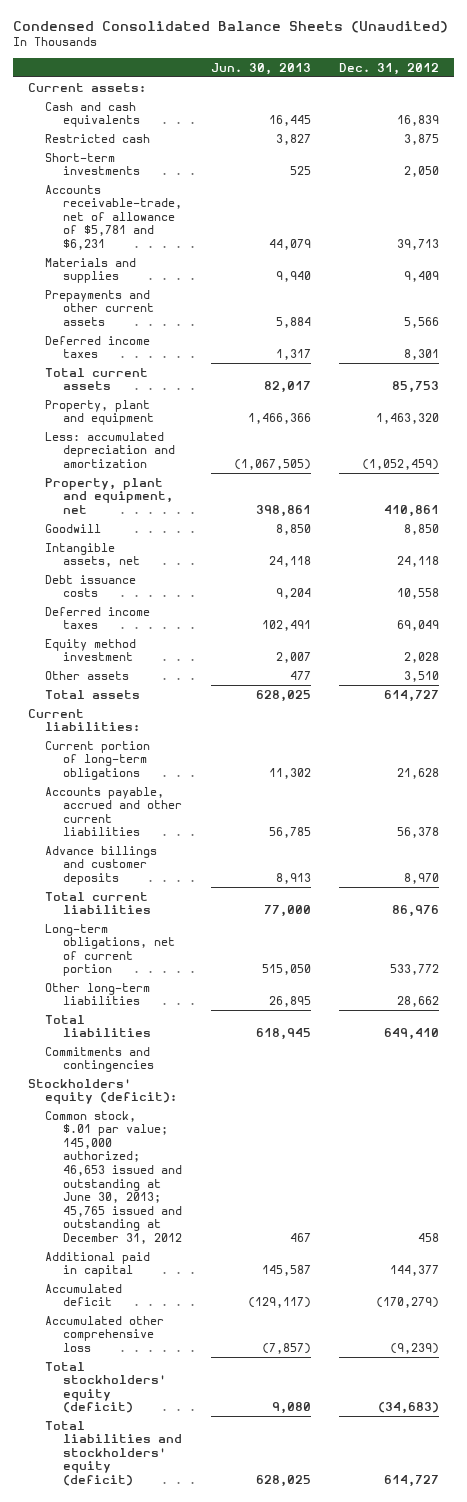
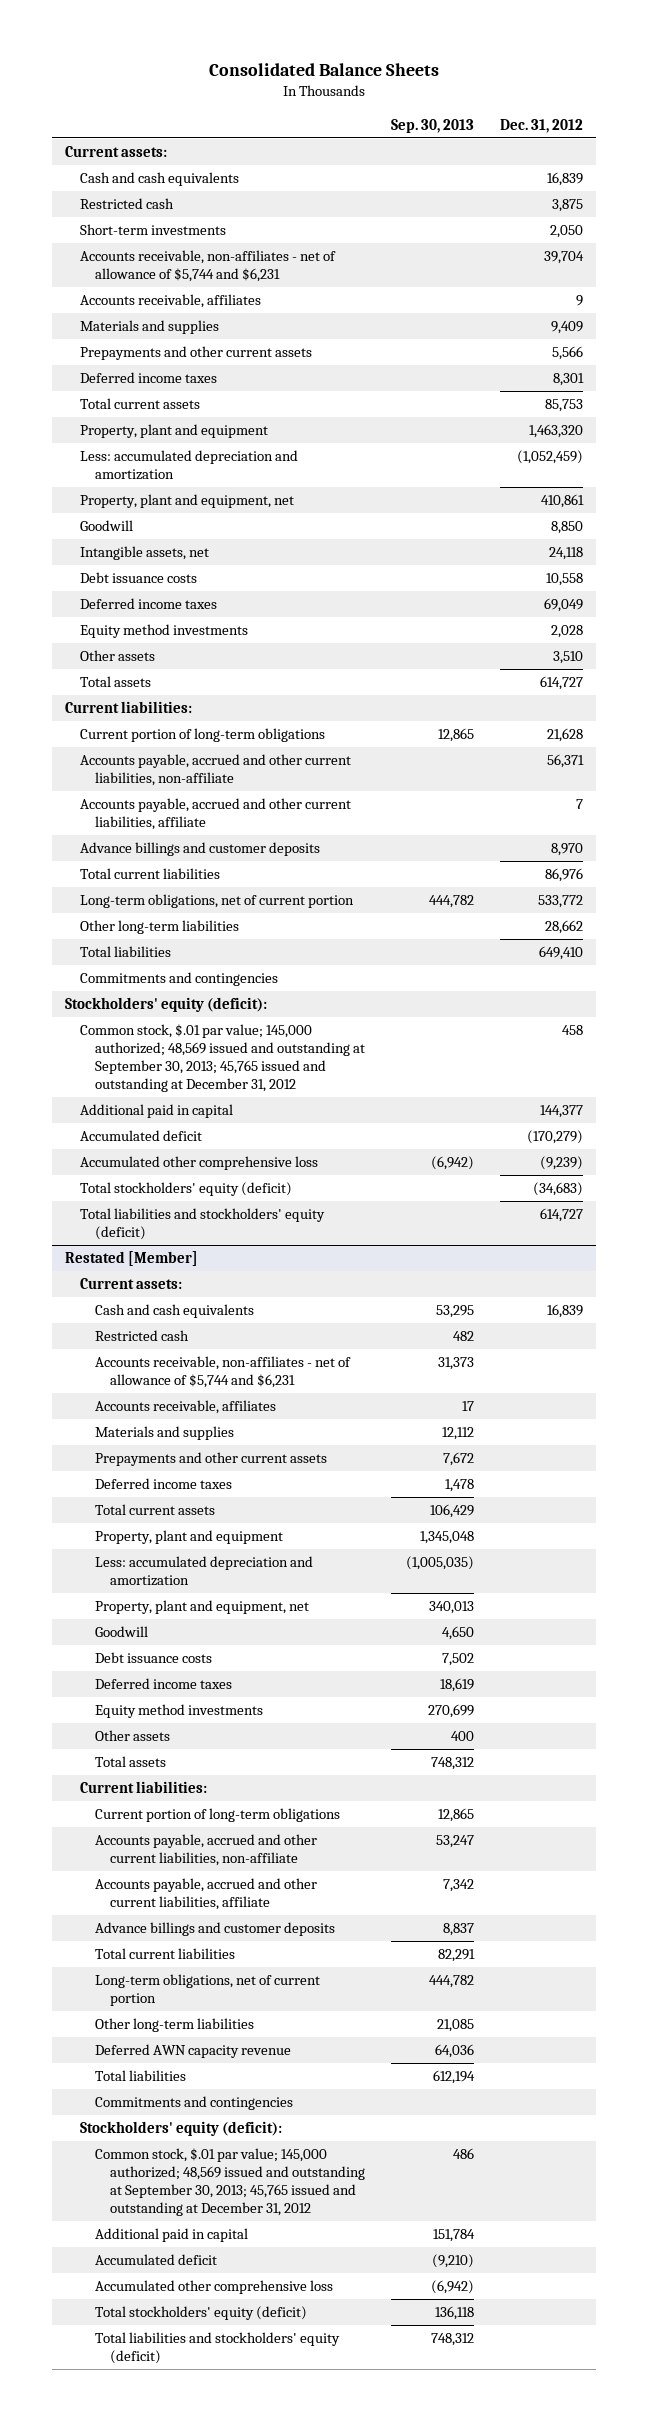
[13,20,449,33] Condensed Consolidated Balance Sheets (Unaudited) -> [208,62,439,76] Consolidated Balance Sheets
[210,62,311,75] Jun. 30, 2013 -> none
none -> [390,118,474,133] Sep. 30, 2013
[45,184,182,251] Accounts receivable-trade, net of allowance of $5,781 and $6,231 -> [80,250,337,283] Accounts receivable, non-affiliates - net of allowance of $5,744 and $6,231
[397,239,440,251] 39,713 -> [543,251,584,265] 39,704
none -> [80,294,262,309] Accounts receivable, affiliates
[45,638,137,662] Equity method investment -> [80,624,249,639] Equity method investments
[45,786,182,837] Accounts payable, accrued and other current liabilities -> [80,754,352,787] Accounts payable, accrued and other current liabilities, non-affiliate
[397,827,440,839] 56,378 -> [546,754,584,769] 56,371
none -> [80,798,352,831] Accounts payable, accrued and other current liabilities, affiliate
[45,1110,182,1244] Common stock, $.01 par value; 145,000 authorized; 46,653 issued and outstanding at June 30, 2013; 45,765 issued and outstanding at December 31, 2012 -> [80,1024,365,1093] Common stock, $.01 par value; 145,000 authorized; 48,569 issued and outstanding at September 30, 2013; 45,765 issued and outstanding at December 31, 2012
none -> [65,1251,199,1267] Restated [Member]
none -> [80,1278,183,1290] Current assets:
none -> [94,1304,254,1319] Cash and cash equivalents
none -> [94,1330,189,1342] Restricted cash
none -> [94,1356,351,1389] Accounts receivable, non-affiliates - net of allowance of $5,744 and $6,231
none -> [94,1400,276,1415] Accounts receivable, affiliates
none -> [94,1426,234,1441] Materials and supplies
none -> [94,1452,327,1467] Prepayments and other current assets
none -> [94,1478,232,1490] Deferred income taxes
none -> [94,1504,215,1516] Total current assets
none -> [94,1530,283,1545] Property, plant and equipment
none -> [94,1556,313,1587] Less: accumulated depreciation and amortization
none -> [94,1600,309,1615] Property, plant and equipment, net
none -> [94,1626,148,1638] Goodwill
none -> [94,1652,212,1664] Debt issuance costs
none -> [94,1678,232,1690] Deferred income taxes
none -> [94,1704,263,1719] Equity method investments
none -> [94,1730,170,1742] Other assets
none -> [94,1756,166,1768] Total assets
none -> [80,1781,208,1794] Current liabilities:
none -> [94,1808,340,1823] Current portion of long-term obligations
none -> [94,1834,317,1867] Accounts payable, accrued and other current liabilities, non-affiliate
none -> [94,1878,317,1911] Accounts payable, accrued and other current liabilities, affiliate
none -> [94,1922,335,1937] Advance billings and customer deposits
none -> [94,1948,235,1960] Total current liabilities
none -> [94,1974,320,2007] Long-term obligations, net of current portion
none -> [94,2018,254,2033] Other long-term liabilities
none -> [94,2044,291,2059] Deferred AWN capacity revenue
none -> [94,2070,186,2082] Total liabilities
none -> [94,2096,293,2111] Commitments and contingencies
none -> [80,2121,283,2137] Stockholders' equity (deficit):
none -> [94,2148,365,2217] Common stock, $.01 par value; 145,000 authorized; 48,569 issued and outstanding at September 30, 2013; 45,765 issued and outstanding at December 31, 2012
none -> [94,2228,248,2243] Additional paid in capital
none -> [94,2254,217,2266] Accumulated deficit
none -> [94,2280,333,2295] Accumulated other comprehensive loss
none -> [94,2306,307,2321] Total stockholders' equity (deficit)
none -> [94,2332,340,2365] Total liabilities and stockholders' equity (deficit)

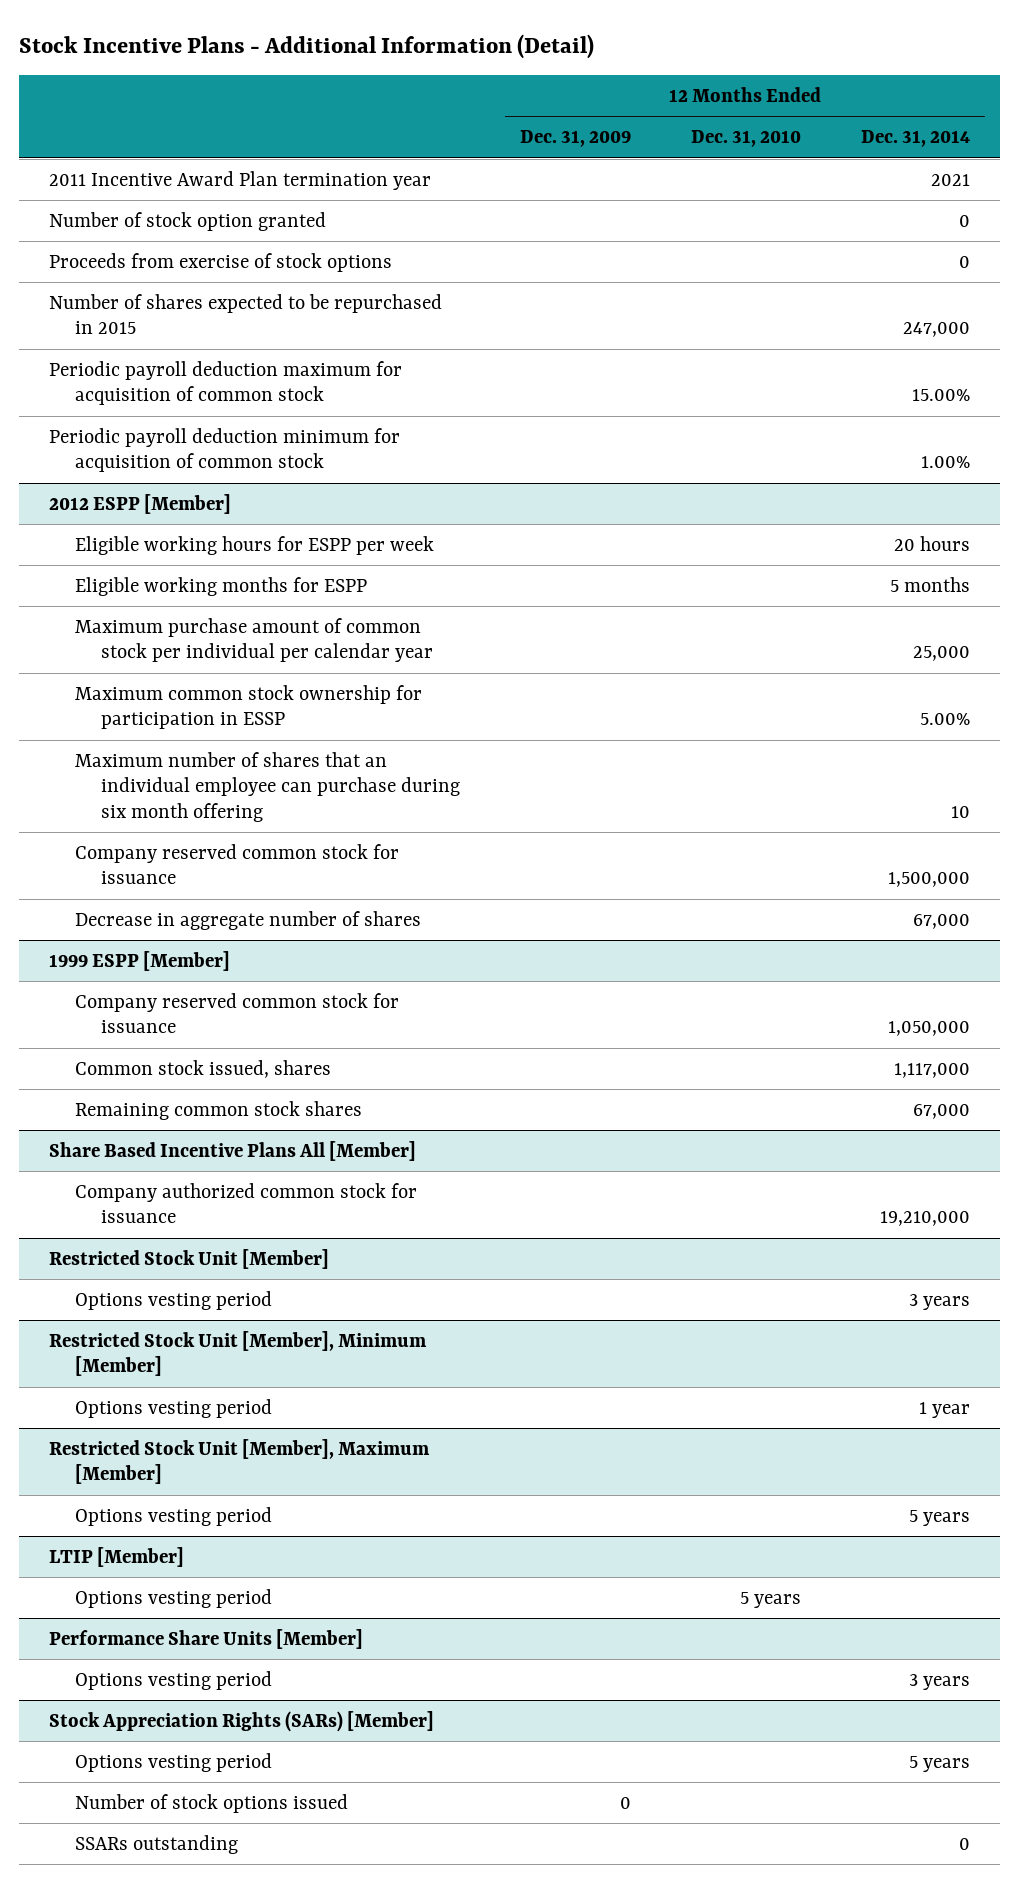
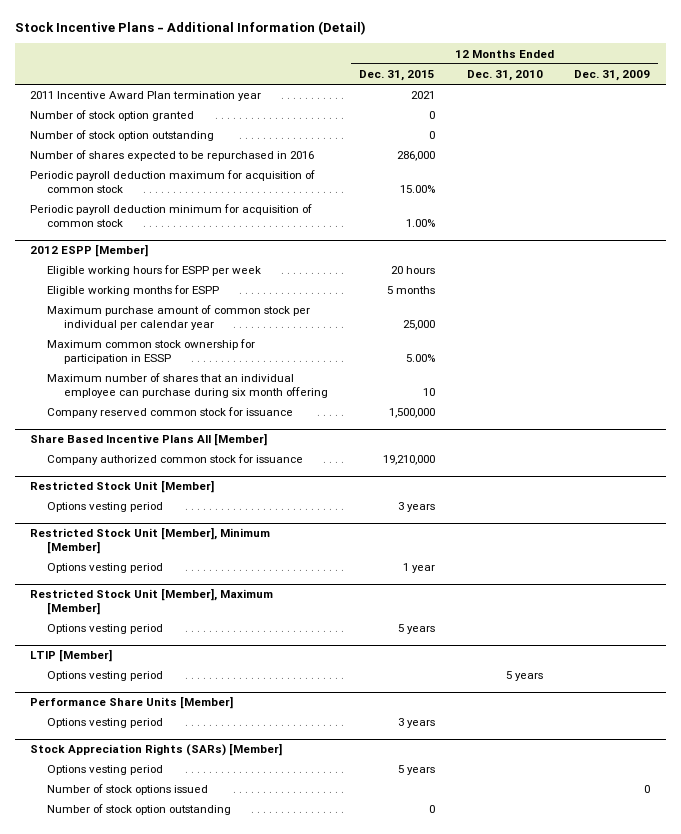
[860,130,970,148] Dec. 31, 2014 -> none
none -> [359,69,436,81] Dec. 31, 2015
[48,252,392,272] Proceeds from exercise of stock options -> none
none -> [30,130,215,142] Number of stock option outstanding
[48,293,442,335] Number of shares expected to be repurchased in 2015 -> [30,150,315,162] Number of shares expected to be repurchased in 2016
[74,910,421,930] Decrease in aggregate number of shares -> none
[48,950,230,971] 1999 ESPP [Member] -> none
[74,992,399,1034] Company reserved common stock for issuance -> none
[74,1059,331,1078] Common stock issued, shares -> none
[74,1100,362,1120] Remaining common stock shares -> none
[74,1834,238,1854] SSARs outstanding -> [47,804,232,816] Number of stock option outstanding

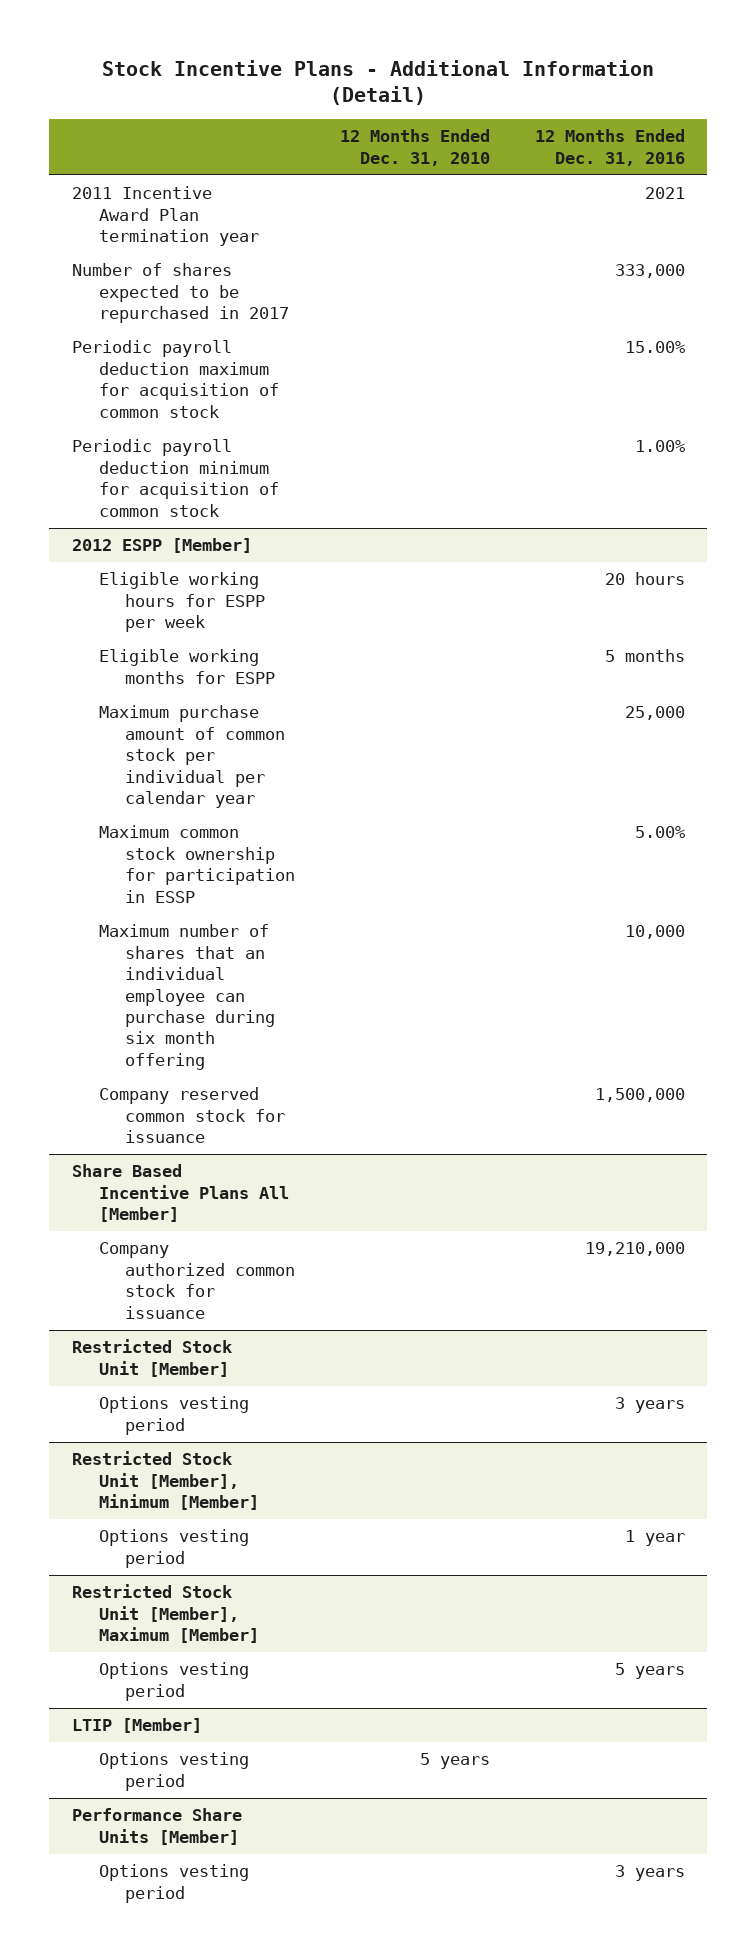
[359,69,436,81] Dec. 31, 2015 -> none
[574,69,651,81] Dec. 31, 2009 -> none
none -> [534,129,685,166] 12 Months Ended Dec. 31, 2016
[30,110,195,122] Number of stock option granted -> none
[30,130,215,142] Number of stock option outstanding -> none
[30,150,315,162] Number of shares expected to be repurchased in 2016 -> [71,263,289,324] Number of shares expected to be repurchased in 2017
[30,743,283,757] Stock Appreciation Rights (SARs) [Member] -> none
[47,765,164,776] Options vesting period -> none
[47,784,209,796] Number of stock options issued -> none
[47,804,232,816] Number of stock option outstanding -> none

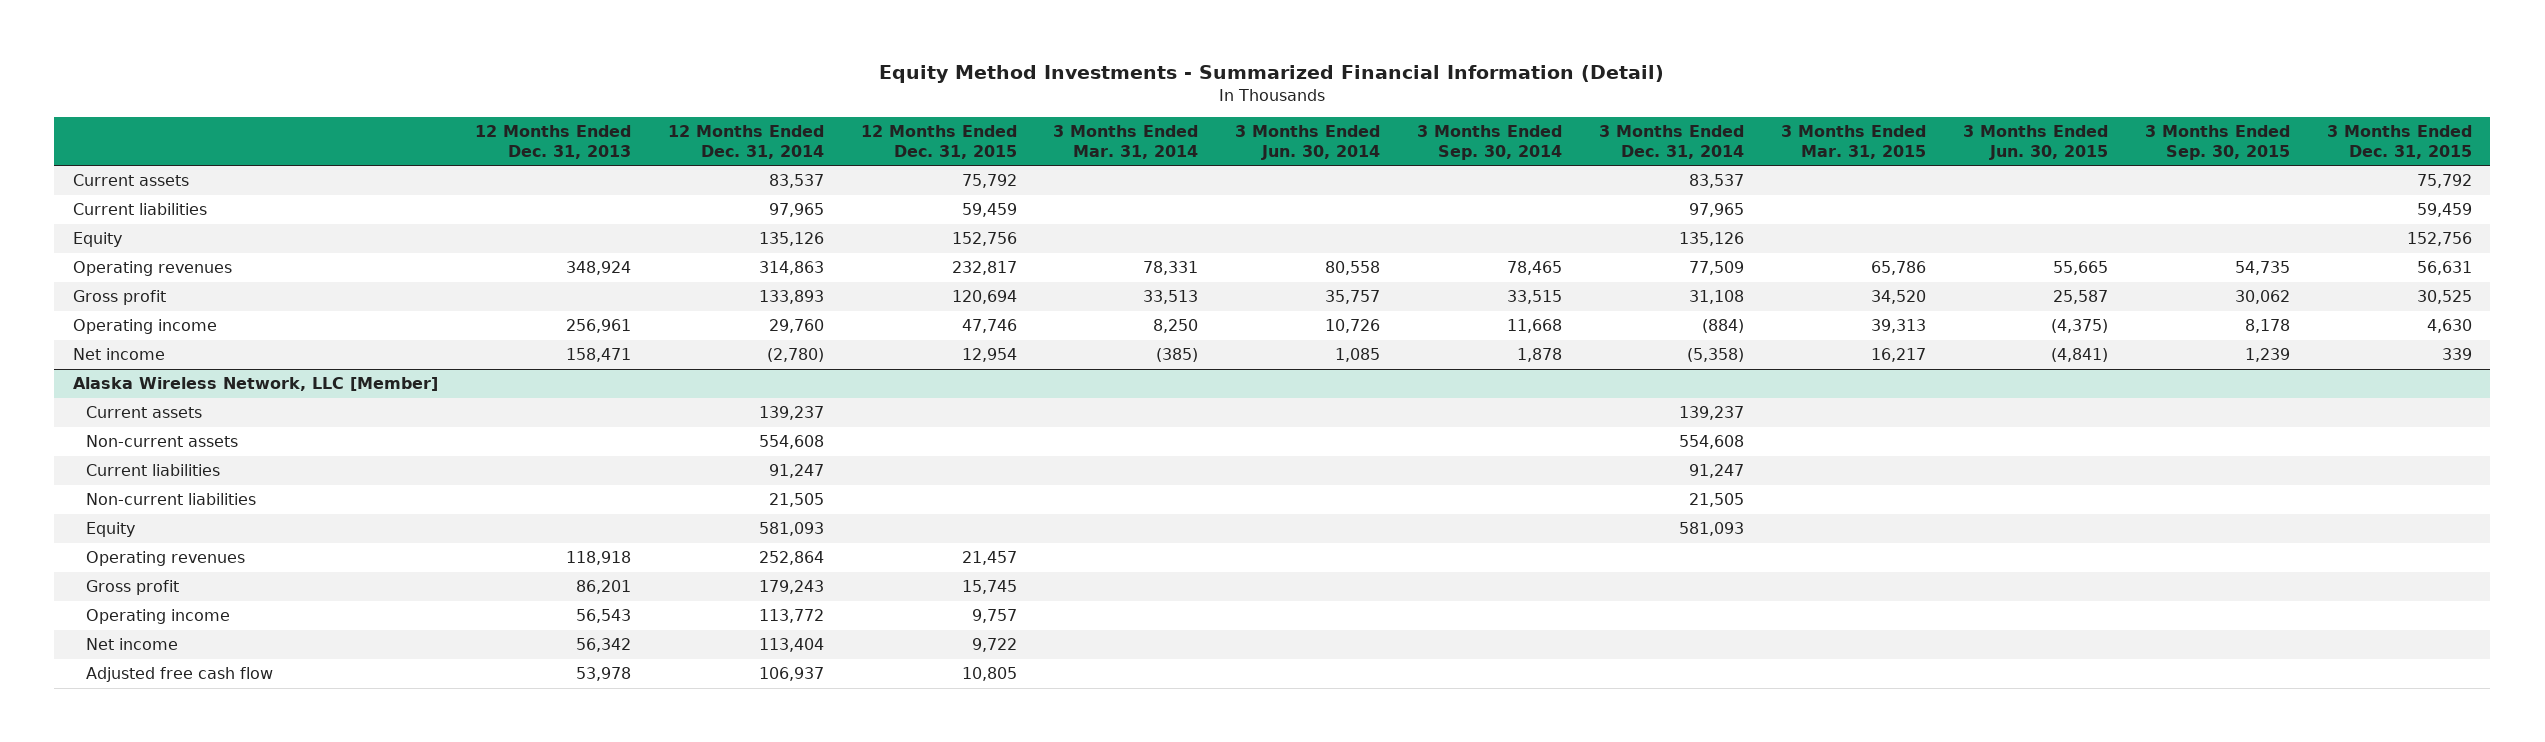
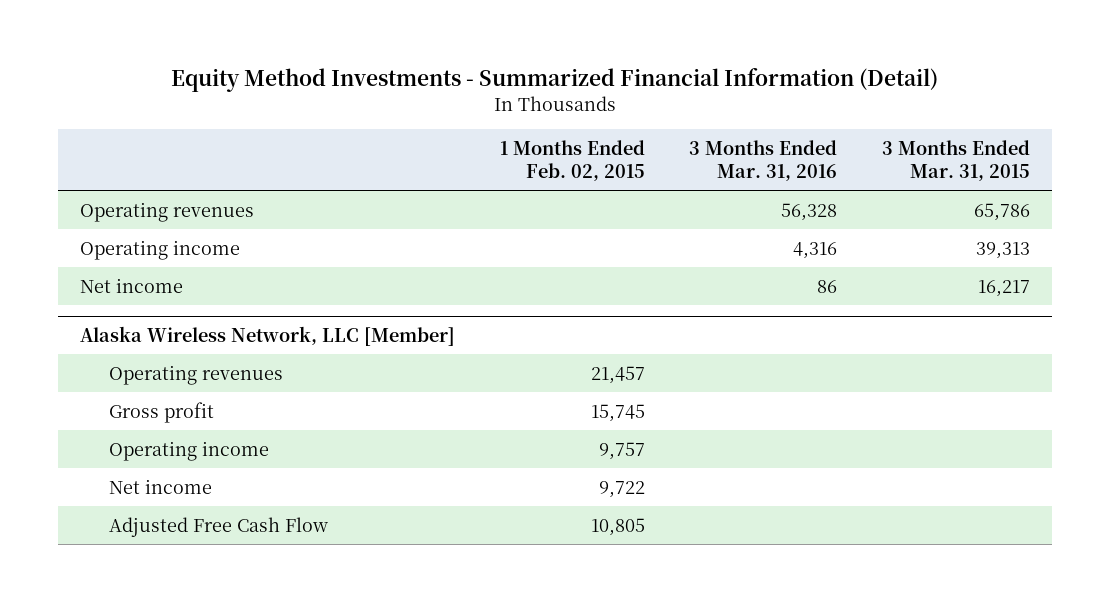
[474,125,631,159] 12 Months Ended Dec. 31, 2013 -> none
[667,125,824,159] 12 Months Ended Dec. 31, 2014 -> none
[860,125,1017,159] 12 Months Ended Dec. 31, 2015 -> none
[1053,125,1199,159] 3 Months Ended Mar. 31, 2014 -> none
[1235,125,1381,160] 3 Months Ended Jun. 30, 2014 -> none
[1417,125,1563,160] 3 Months Ended Sep. 30, 2014 -> none
[1599,125,1745,159] 3 Months Ended Dec. 31, 2014 -> none
[1962,125,2108,160] 3 Months Ended Jun. 30, 2015 -> none
[2144,125,2290,160] 3 Months Ended Sep. 30, 2015 -> none
[2326,125,2472,159] 3 Months Ended Dec. 31, 2015 -> none
none -> [499,139,645,182] 1 Months Ended Feb. 02, 2015
none -> [689,139,838,182] 3 Months Ended Mar. 31, 2016
[72,174,189,187] Current assets -> none
[72,203,207,216] Current liabilities -> none
[72,232,122,248] Equity -> none
[72,290,166,306] Gross profit -> none
[86,406,203,419] Current assets -> none
[86,435,239,448] Non-current assets -> none
[86,464,221,477] Current liabilities -> none
[86,493,257,506] Non-current liabilities -> none
[86,522,136,538] Equity -> none
[86,667,274,683] Adjusted free cash flow -> [109,516,329,537] Adjusted Free Cash Flow

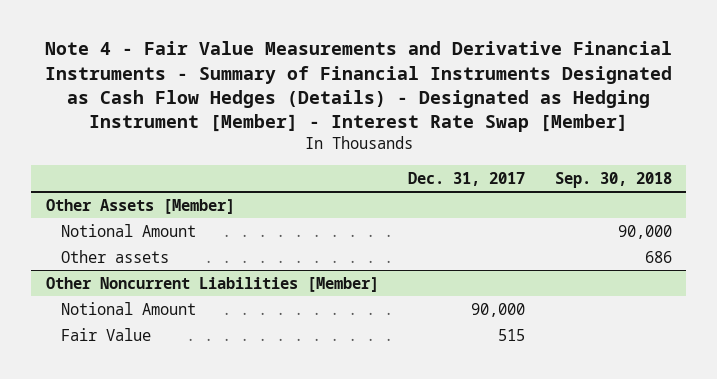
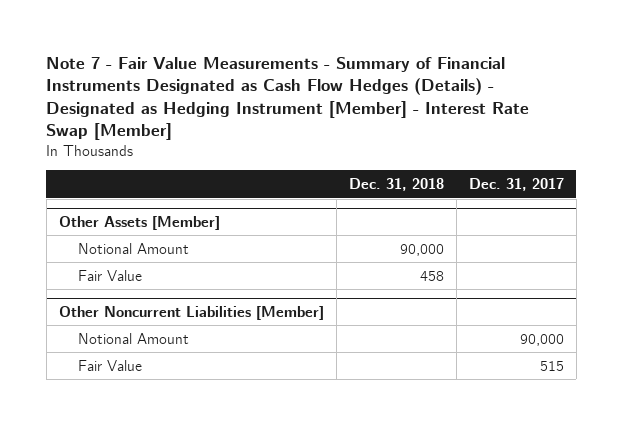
[44,41,672,133] Note 4 - Fair Value Measurements and Derivative Financial Instruments - Summary of Financial Instruments Designated as Cash Flow Hedges (Details) - Designated as Hedging Instrument [Member] - Interest Rate Swap [Member] -> [46,56,530,141] Note 7 - Fair Value Measurements - Summary of Financial Instruments Designated as Cash Flow Hedges (Details) - Designated as Hedging Instrument [Member] - Interest Rate Swap [Member]
[554,171,672,188] Sep. 30, 2018 -> none
none -> [348,178,444,192] Dec. 31, 2018
[60,249,169,263] Other assets -> [78,269,143,281] Fair Value

